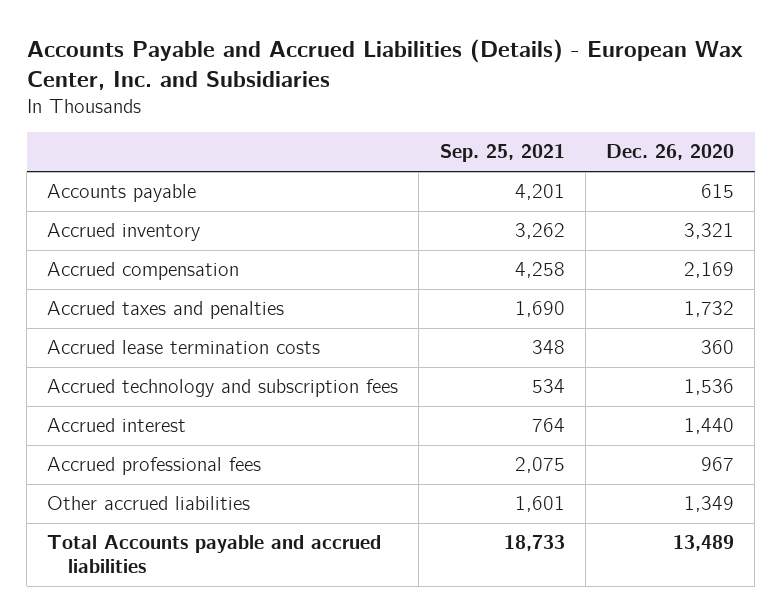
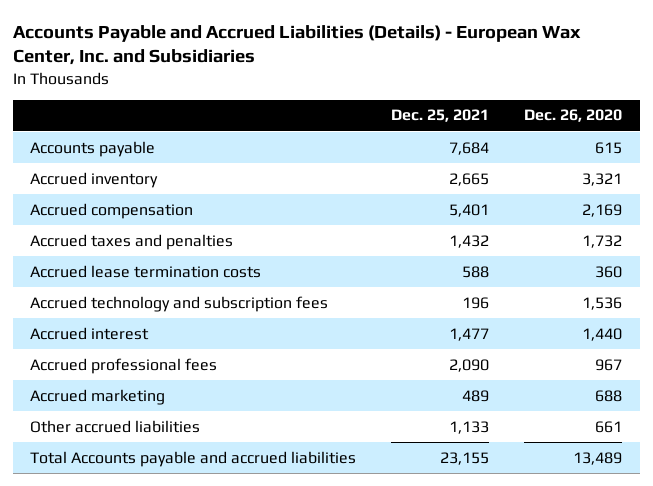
[439,144,565,163] Sep. 25, 2021 -> none
none -> [391,109,490,123] Dec. 25, 2021
none -> [30,388,166,405] Accrued marketing
[684,496,735,513] 1,349 -> [595,420,623,433] 661

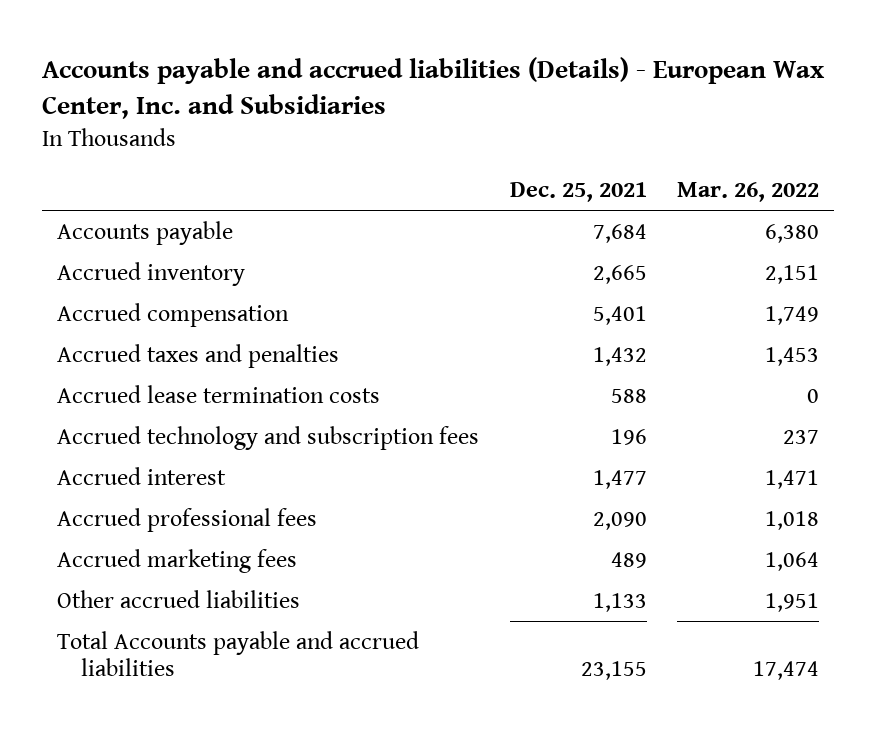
[12,24,581,66] Accounts Payable and Accrued Liabilities (Details) - European Wax Center, Inc. and Subsidiaries -> [41,57,825,120] Accounts payable and accrued liabilities (Details) - European Wax Center, Inc. and Subsidiaries
[524,109,623,123] Dec. 26, 2020 -> none
none -> [677,182,820,203] Mar. 26, 2022
[30,388,166,405] Accrued marketing -> [57,548,298,573] Accrued marketing fees

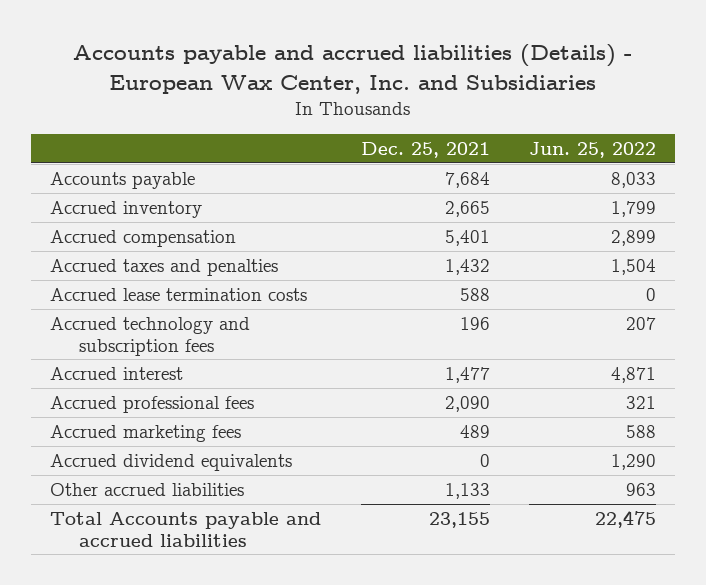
[677,182,820,203] Mar. 26, 2022 -> none
none -> [528,141,656,158] Jun. 25, 2022
none -> [50,453,293,471] Accrued dividend equivalents

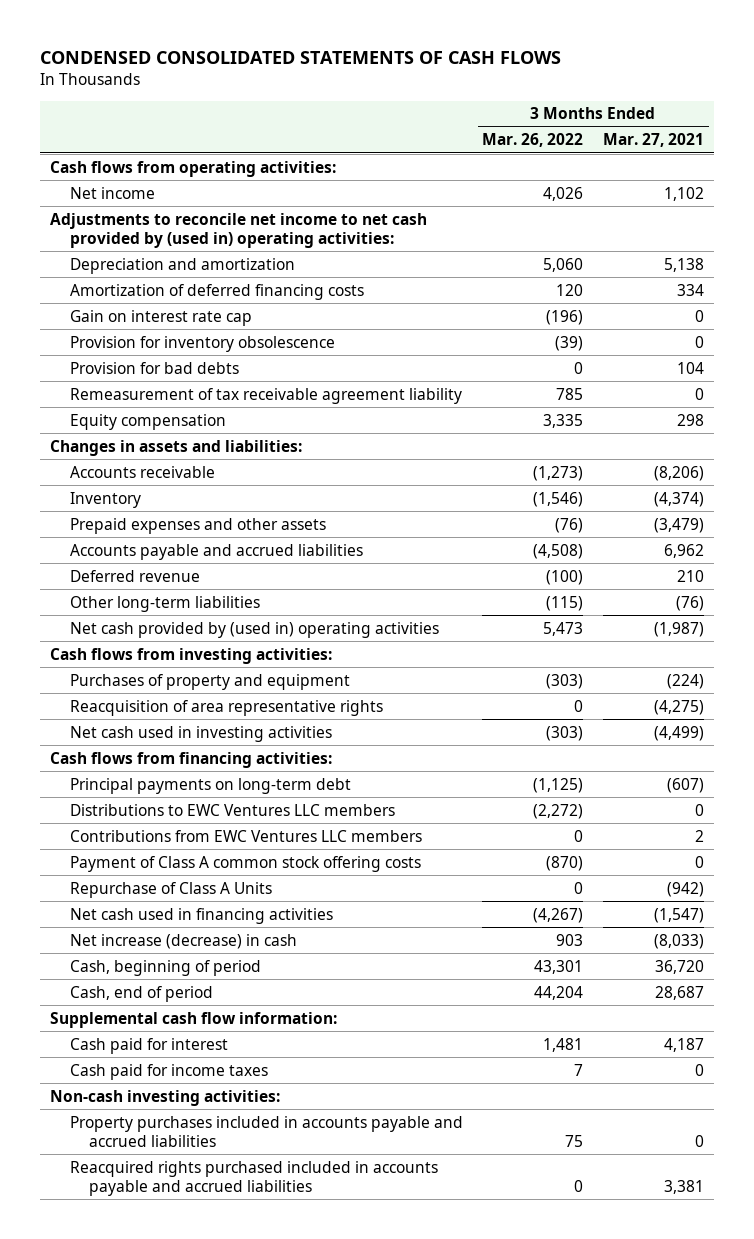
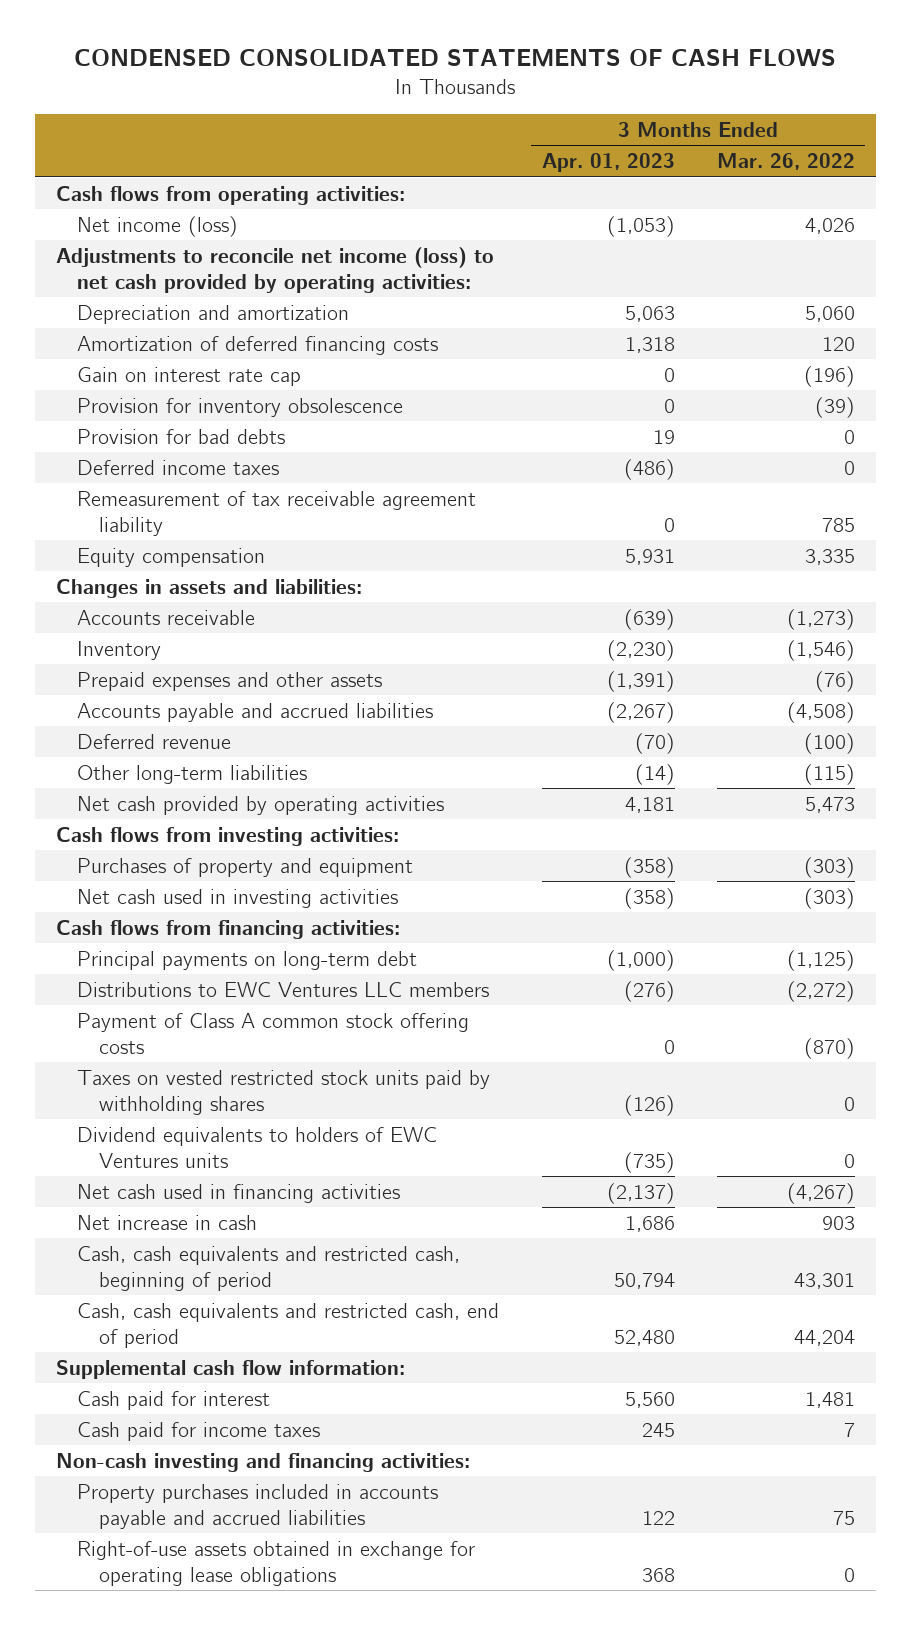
[603,133,705,148] Mar. 27, 2021 -> none
none -> [541,152,675,172] Apr. 01, 2023
[69,186,155,199] Net income -> [77,215,239,237] Net income (loss)
[50,212,428,248] Adjustments to reconcile net income to net cash provided by (used in) operating activities: -> [55,246,494,293] Adjustments to reconcile net income (loss) to net cash provided by operating activities:
none -> [77,459,280,475] Deferred income taxes
[69,621,439,638] Net cash provided by (used in) operating activities -> [77,795,445,815] Net cash provided by operating activities
[69,699,383,716] Reacquisition of area representative rights -> none
[69,829,422,842] Contributions from EWC Ventures LLC members -> none
[69,881,272,898] Repurchase of Class A Units -> none
none -> [77,1069,491,1115] Taxes on vested restricted stock units paid by withholding shares
none -> [77,1126,438,1168] Dividend equivalents to holders of EWC Ventures units
[69,933,297,949] Net increase (decrease) in cash -> [77,1214,258,1230] Net increase in cash
[69,959,261,976] Cash, beginning of period -> [77,1245,461,1291] Cash, cash equivalents and restricted cash, beginning of period
[69,985,213,1002] Cash, end of period -> [77,1302,500,1348] Cash, cash equivalents and restricted cash, end of period
[50,1089,281,1106] Non-cash investing activities: -> [55,1452,470,1472] Non-cash investing and financing activities:
[69,1160,438,1196] Reacquired rights purchased included in accounts payable and accrued liabilities -> none
none -> [77,1540,476,1586] Right-of-use assets obtained in exchange for operating lease obligations

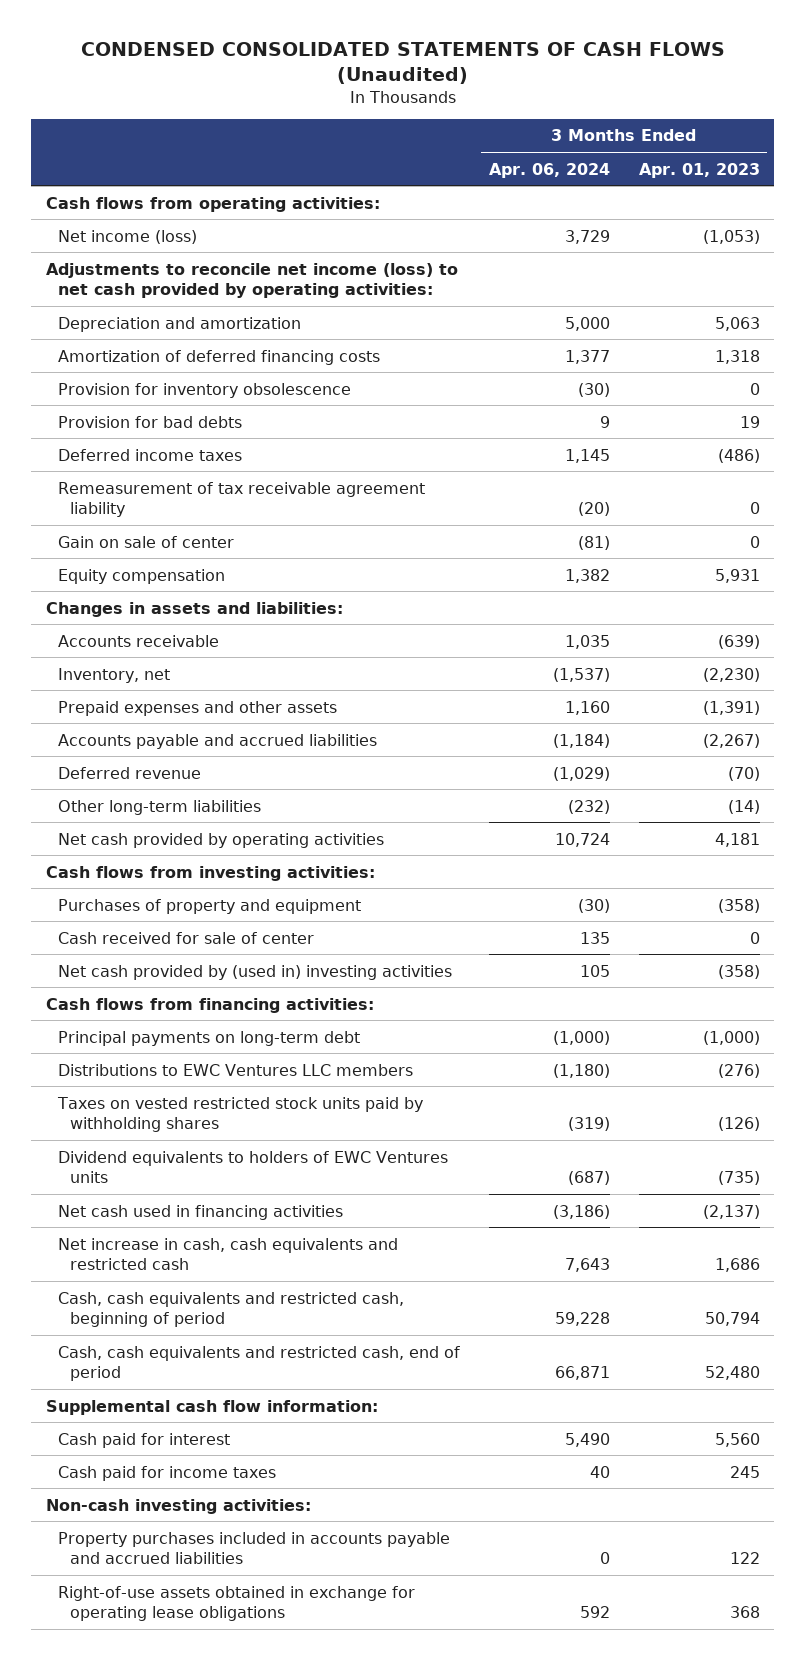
[74,49,837,68] CONDENSED CONSOLIDATED STATEMENTS OF CASH FLOWS -> [80,42,725,85] CONDENSED CONSOLIDATED STATEMENTS OF CASH FLOWS (Unaudited)
[716,152,855,170] Mar. 26, 2022 -> none
none -> [488,162,610,178] Apr. 06, 2024
[77,366,302,386] Gain on interest rate cap -> none
none -> [57,535,234,548] Gain on sale of center
[77,640,162,660] Inventory -> [57,667,170,683] Inventory, net
none -> [57,931,314,944] Cash received for sale of center
[77,888,399,908] Net cash used in investing activities -> [57,964,452,980] Net cash provided by (used in) investing activities
[77,1012,470,1054] Payment of Class A common stock offering costs -> none
[77,1214,258,1230] Net increase in cash -> [57,1237,398,1271] Net increase in cash, cash equivalents and restricted cash
[55,1452,470,1472] Non-cash investing and financing activities: -> [45,1498,311,1514] Non-cash investing activities:

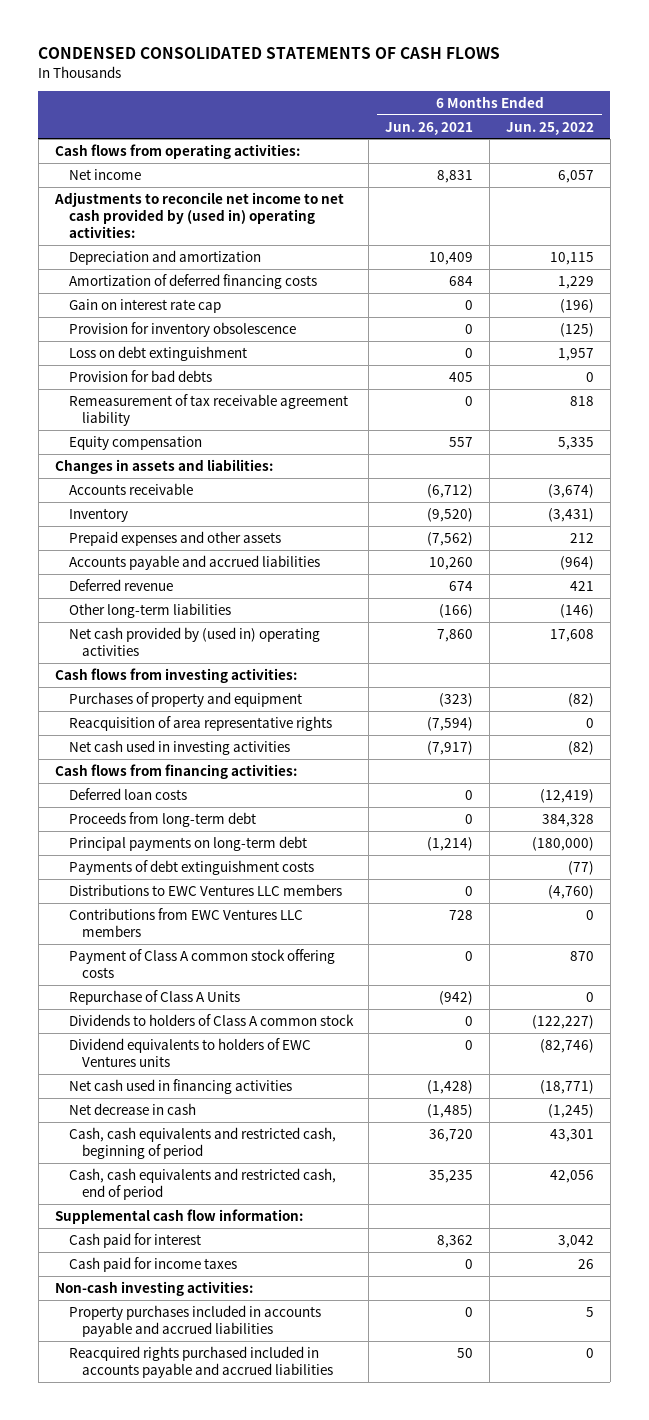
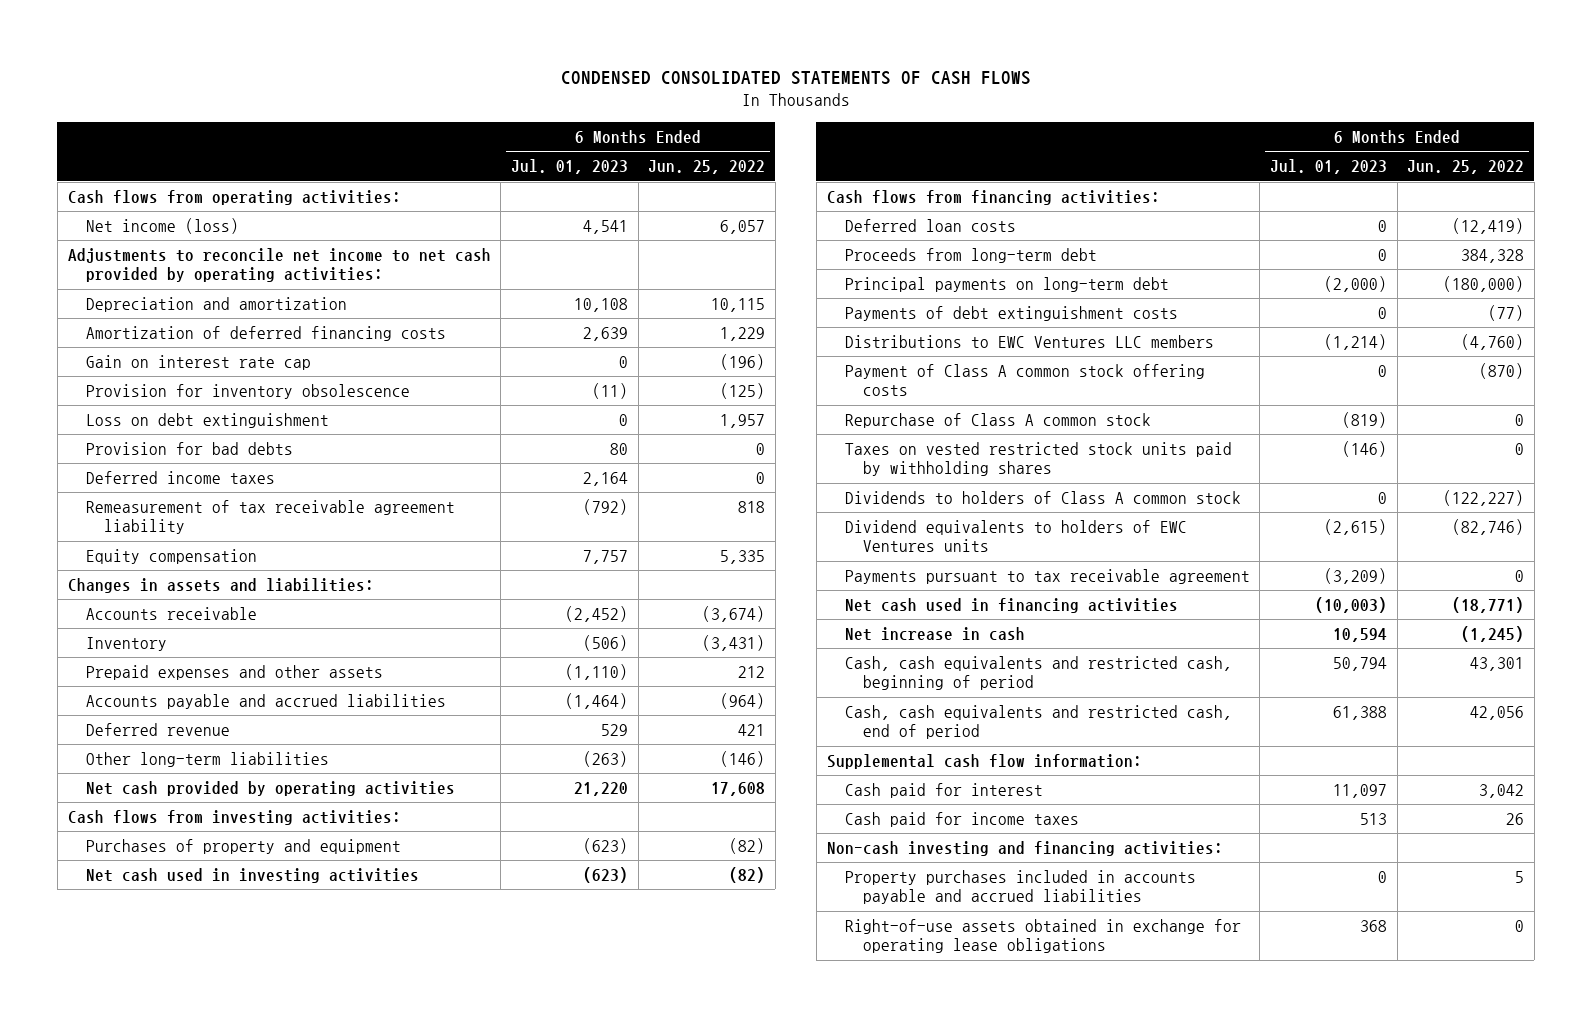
[385,121,474,135] Jun. 26, 2021 -> none
none -> [511,159,629,175] Jul. 01, 2023
[68,168,141,180] Net income -> [85,217,239,234] Net income (loss)
[53,191,344,238] Adjustments to reconcile net income to net cash provided by (used in) operating activities: -> [67,247,491,283] Adjustments to reconcile net income to net cash provided by operating activities:
none -> [85,470,275,484] Deferred income taxes
[68,626,320,656] Net cash provided by (used in) operating activities -> [85,780,455,796] Net cash provided by operating activities
[68,715,332,731] Reacquisition of area representative rights -> none
[68,907,303,937] Contributions from EWC Ventures LLC members -> none
[570,950,595,961] 870 -> [1479,362,1525,379] (870)
[68,989,240,1005] Repurchase of Class A Units -> [844,412,1151,428] Repurchase of Class A common stock
none -> [844,441,1232,477] Taxes on vested restricted stock units paid by withholding shares
none -> [844,568,1250,584] Payments pursuant to tax receivable agreement
[68,1102,196,1115] Net decrease in cash -> [844,626,1025,641] Net increase in cash
[54,1280,253,1296] Non-cash investing activities: -> [826,840,1223,856] Non-cash investing and financing activities:
[68,1345,334,1378] Reacquired rights purchased included in accounts payable and accrued liabilities -> none
none -> [844,918,1241,954] Right-of-use assets obtained in exchange for operating lease obligations

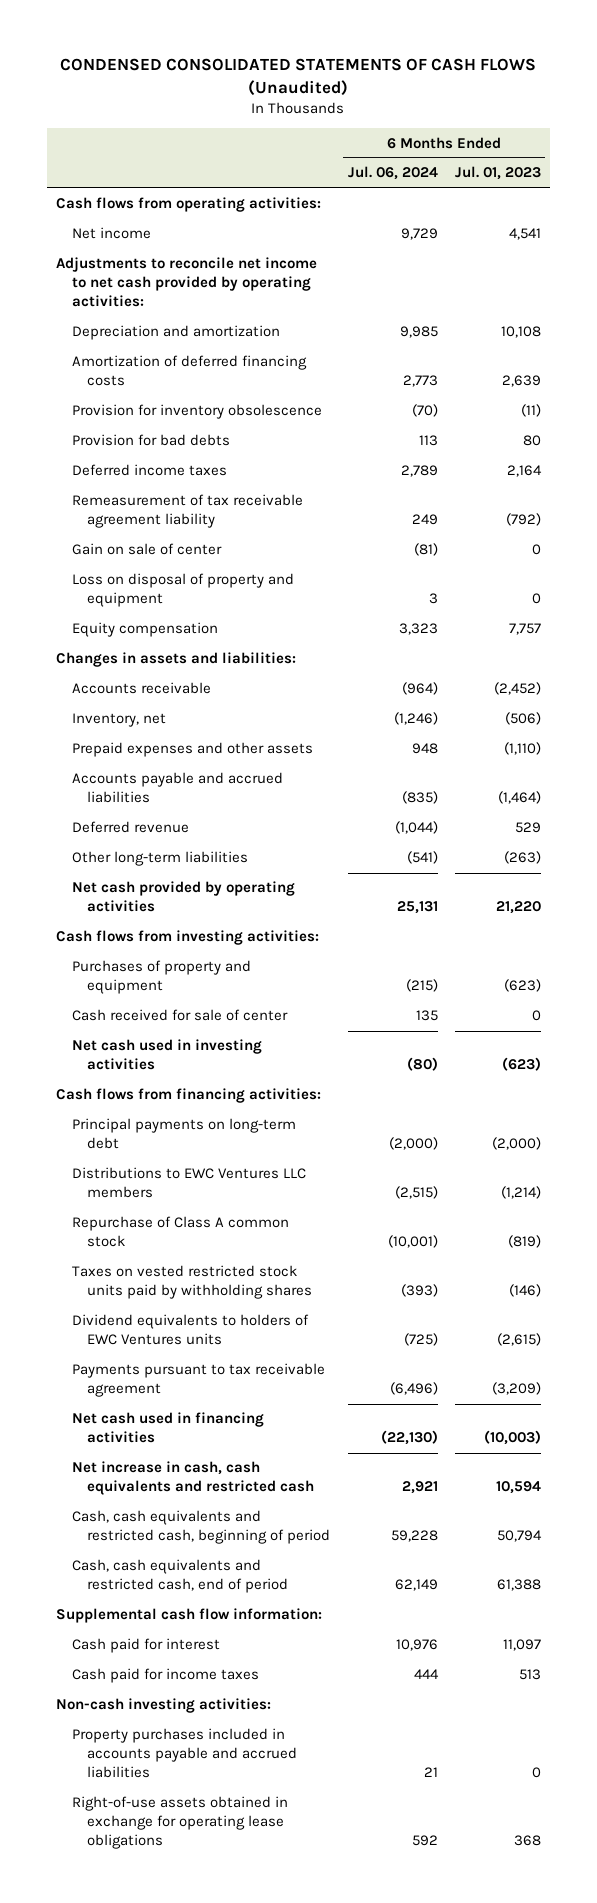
[560,70,1031,85] CONDENSED CONSOLIDATED STATEMENTS OF CASH FLOWS -> [60,58,537,97] CONDENSED CONSOLIDATED STATEMENTS OF CASH FLOWS (Unaudited)
[648,160,766,175] Jun. 25, 2022 -> none
none -> [347,166,438,181] Jul. 06, 2024
[85,217,239,234] Net income (loss) -> [71,227,151,240] Net income
[85,354,311,370] Gain on interest rate cap -> none
[85,412,329,428] Loss on debt extinguishment -> none
none -> [71,543,222,556] Gain on sale of center
none -> [71,573,294,608] Loss on disposal of property and equipment
[85,636,167,651] Inventory -> [71,713,166,728] Inventory, net
none -> [71,1009,288,1022] Cash received for sale of center
[844,218,1016,232] Deferred loan costs -> none
[844,247,1097,263] Proceeds from long-term debt -> none
[844,305,1178,321] Payments of debt extinguishment costs -> none
[844,363,1205,397] Payment of Class A common stock offering costs -> none
[844,490,1241,504] Dividends to holders of Class A common stock -> none
[844,626,1025,641] Net increase in cash -> [71,1461,315,1496] Net increase in cash, cash equivalents and restricted cash
[826,840,1223,856] Non-cash investing and financing activities: -> [55,1698,271,1714] Non-cash investing activities:

